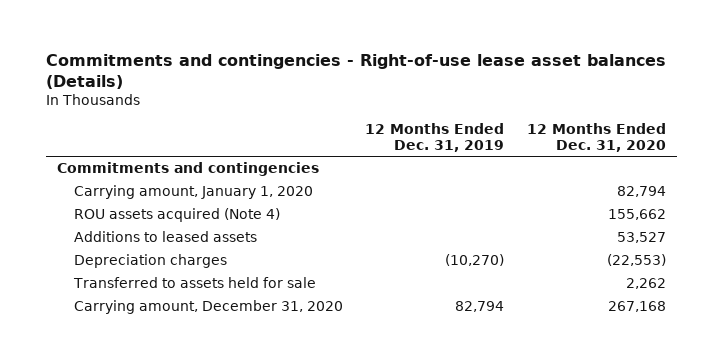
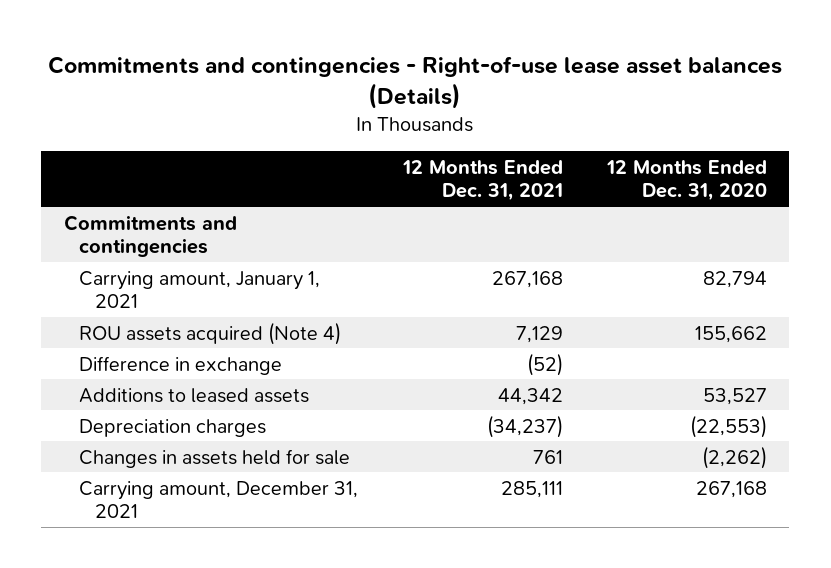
[365,123,505,152] 12 Months Ended Dec. 31, 2019 -> none
none -> [401,159,563,202] 12 Months Ended Dec. 31, 2021
[73,185,313,200] Carrying amount, January 1, 2020 -> [79,270,321,308] Carrying amount, January 1, 2021
none -> [79,355,283,375] Difference in exchange
[72,277,316,289] Transferred to assets held for sale -> [79,448,351,468] Changes in assets held for sale
[625,278,666,290] 2,262 -> [701,445,767,469] (2,262)
[73,300,343,315] Carrying amount, December 31, 2020 -> [79,480,359,518] Carrying amount, December 31, 2021

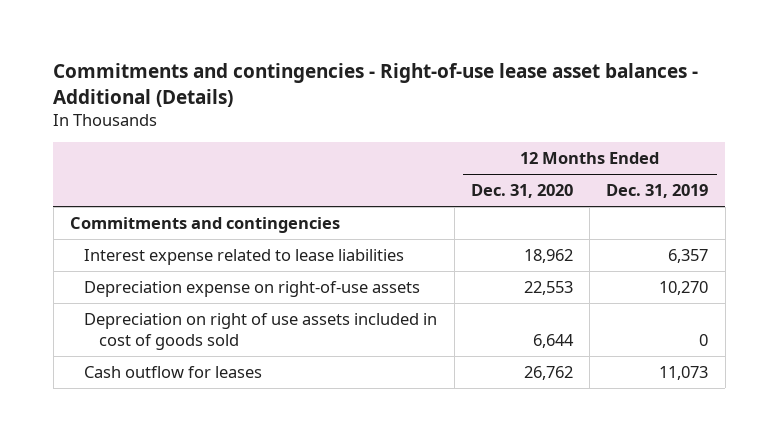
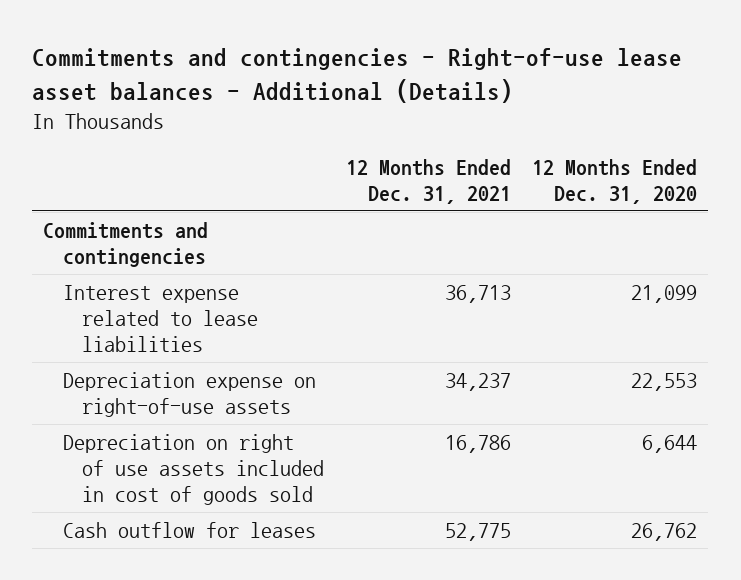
[606,183,709,198] Dec. 31, 2019 -> none
none -> [345,158,511,204] 12 Months Ended Dec. 31, 2021
[523,248,573,263] 18,962 -> [631,284,698,303] 21,099

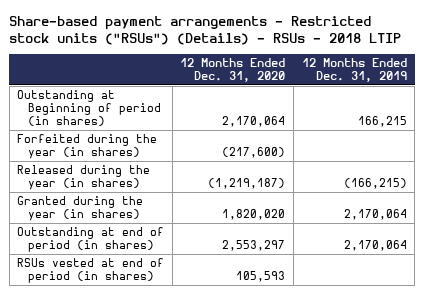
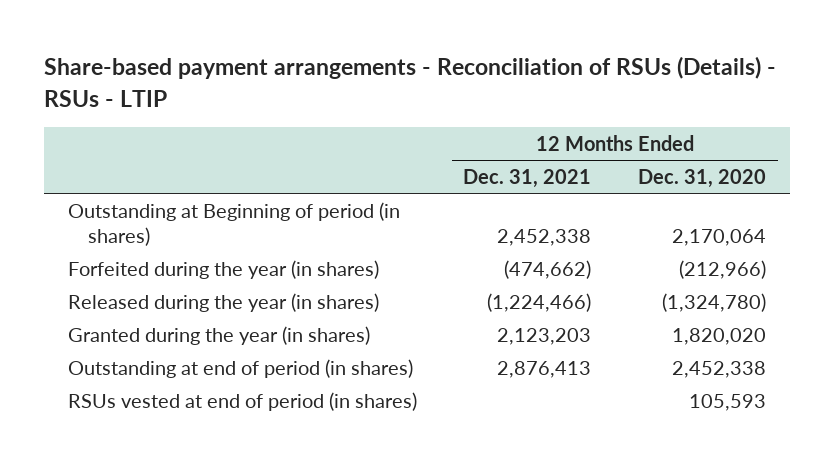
[9,16,402,46] Share-based payment arrangements - Restricted stock units ("RSUs") (Details) - RSUs - 2018 LTIP -> [44,56,777,107] Share-based payment arrangements - Reconciliation of RSUs (Details) - RSUs - LTIP
[301,58,407,83] 12 Months Ended Dec. 31, 2019 -> none
none -> [463,169,592,189] Dec. 31, 2021
[222,146,286,158] (217,600) -> [679,259,767,279] (212,966)
[208,177,286,189] (1,219,187) -> [662,292,767,312] (1,324,780)
[222,239,286,251] 2,553,297 -> [672,360,767,378] 2,452,338

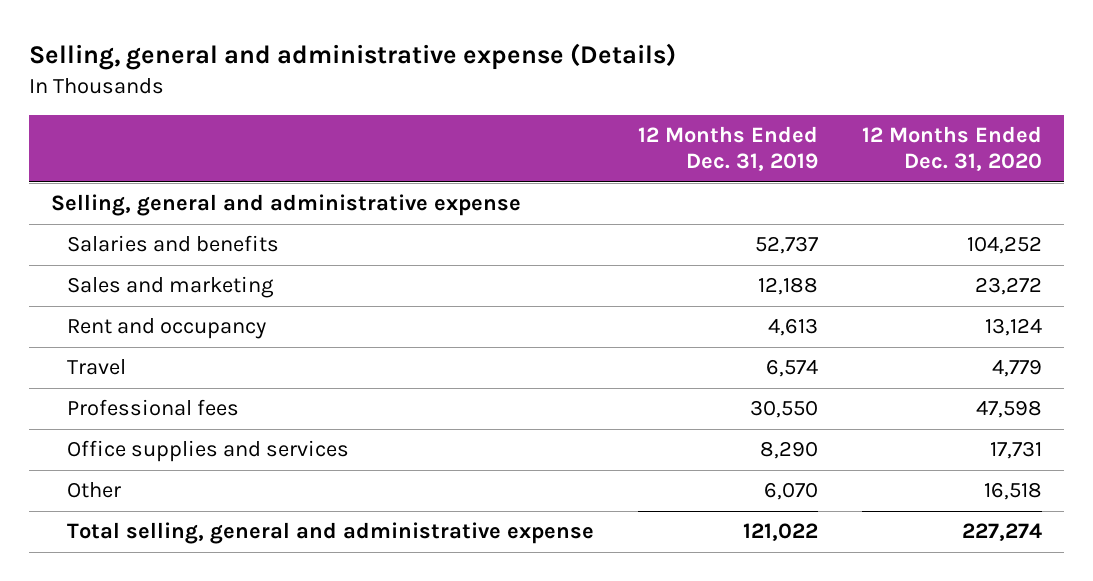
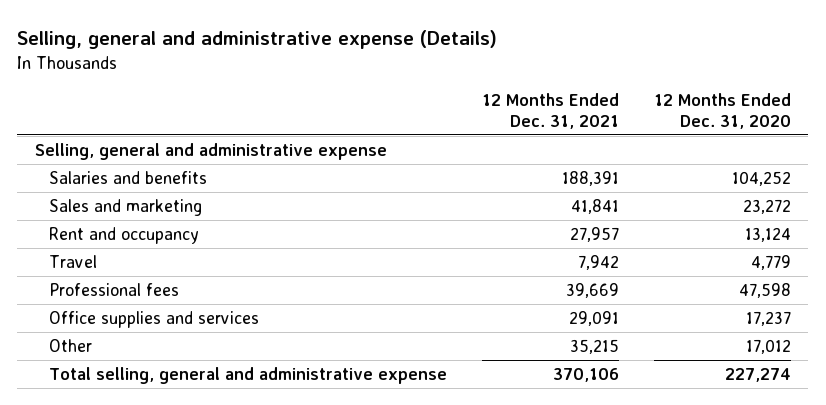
[637,126,818,172] 12 Months Ended Dec. 31, 2019 -> none
none -> [482,92,620,129] 12 Months Ended Dec. 31, 2021
[989,441,1042,460] 17,731 -> [745,310,791,326] 17,237
[983,482,1042,501] 16,518 -> [745,338,791,354] 17,012

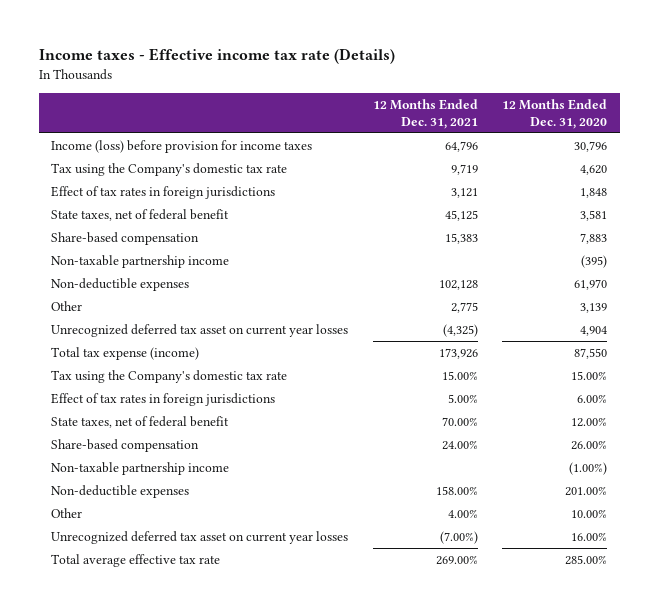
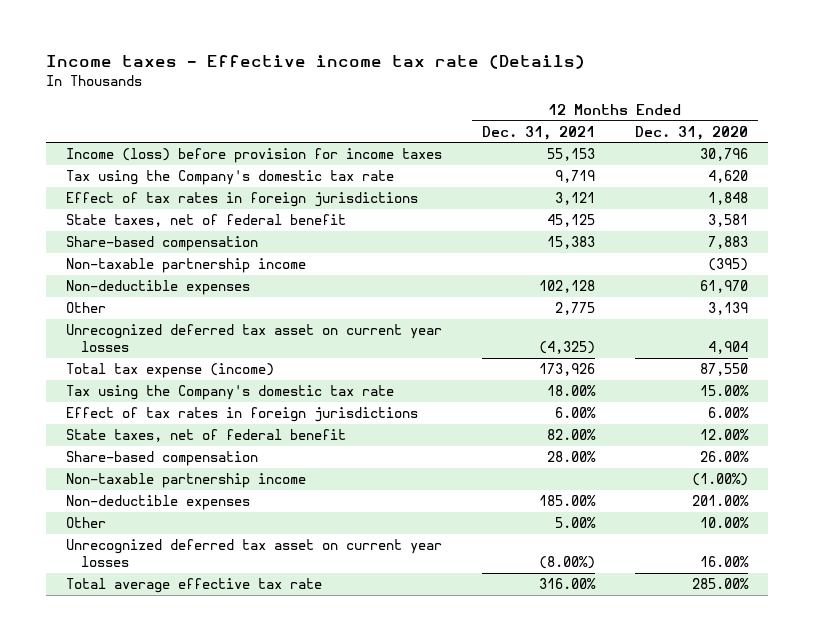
[444,141,478,153] 64,796 -> [547,147,596,161] 55,153
[441,371,478,381] 15.00% -> [547,384,597,396] 18.00%
[447,394,478,404] 5.00% -> [555,406,597,418] 6.00%
[441,417,478,427] 70.00% -> [547,428,597,440] 82.00%
[441,440,478,451] 24.00% -> [547,450,597,462] 28.00%
[435,486,478,496] 158.00% -> [539,494,597,506] 185.00%
[447,509,478,519] 4.00% -> [555,516,597,528] 5.00%
[439,531,478,545] (7.00%) -> [539,555,596,569] (8.00%)
[435,555,478,566] 269.00% -> [539,577,597,589] 316.00%

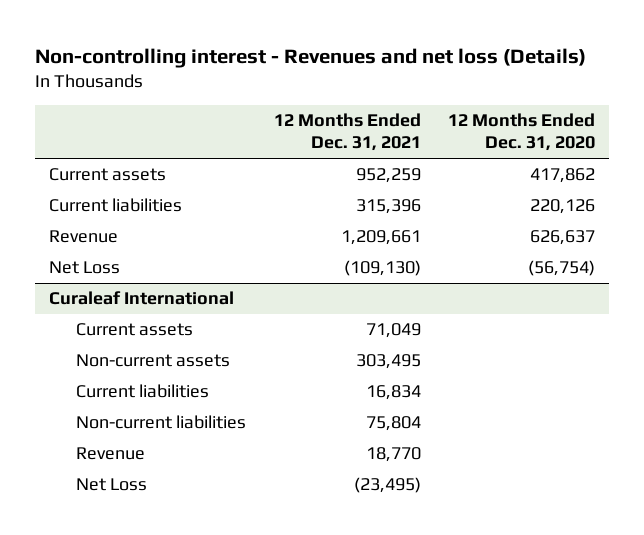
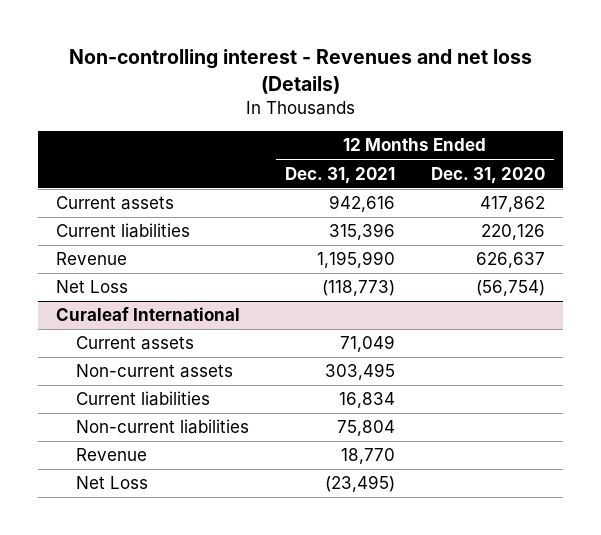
[355,168,421,184] 952,259 -> [328,195,395,213] 942,616
[340,230,421,246] 1,209,661 -> [316,251,395,269] 1,195,990
[343,260,421,277] (109,130) -> [321,280,395,297] (118,773)

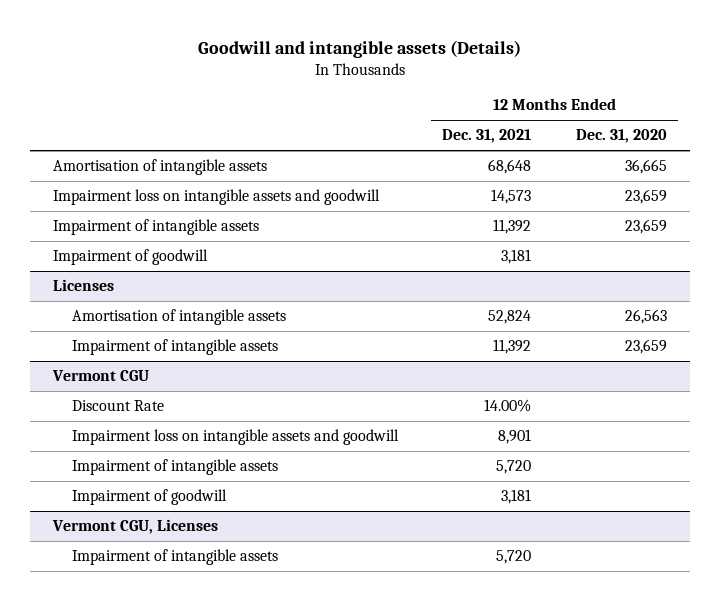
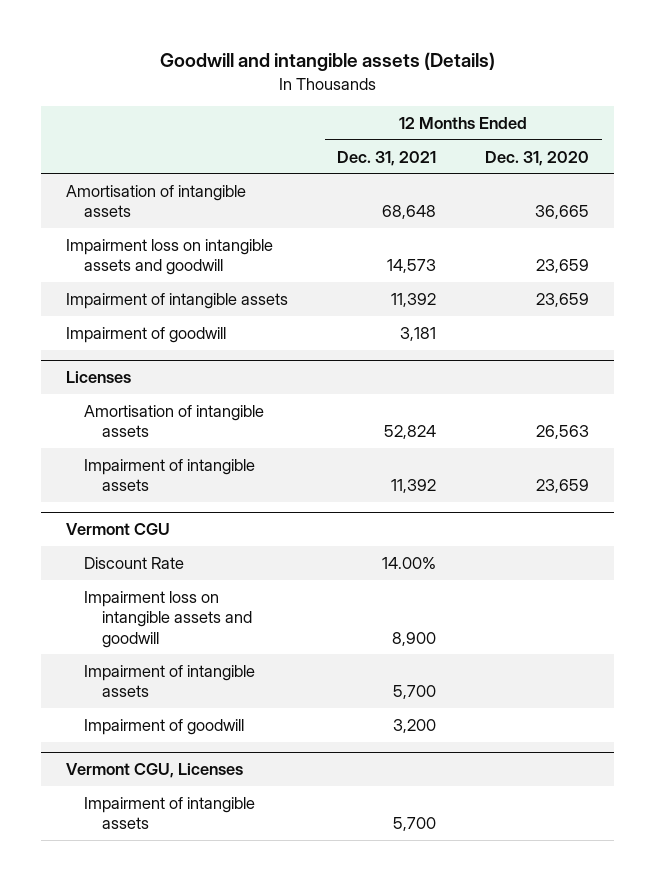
[498,429,532,445] 8,901 -> [392,631,437,646] 8,900
[496,460,532,475] 5,720 -> [393,685,437,700] 5,700
[501,489,532,505] 3,181 -> [393,718,437,733] 3,200
[496,550,532,565] 5,720 -> [393,817,437,832] 5,700

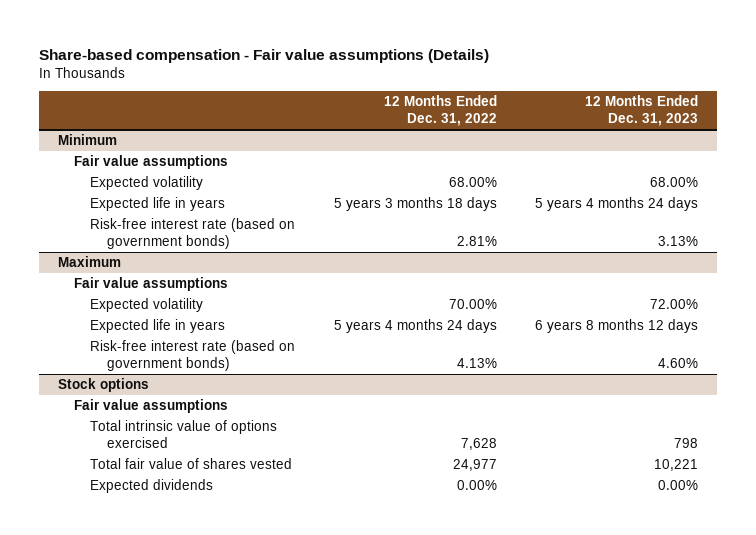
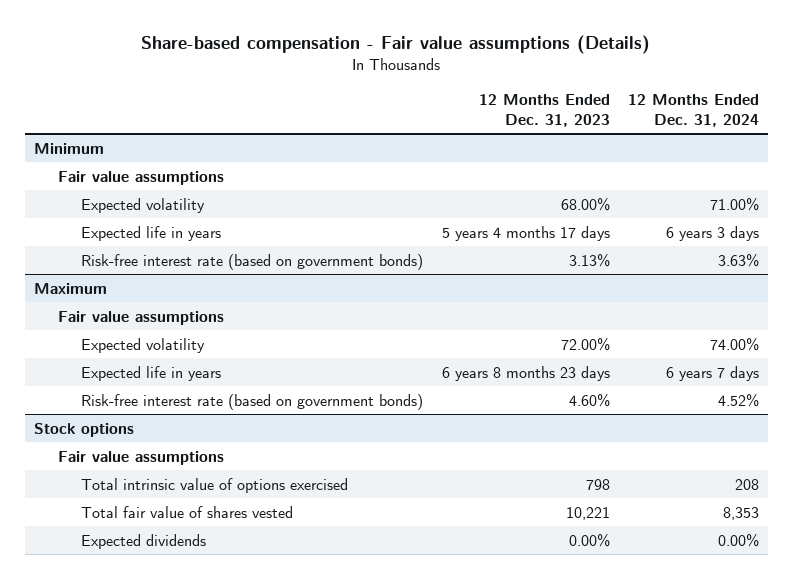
[383,95,497,127] 12 Months Ended Dec. 31, 2022 -> none
none -> [627,94,759,127] 12 Months Ended Dec. 31, 2024
[534,197,698,212] 5 years 4 months 24 days -> [441,225,610,241] 5 years 4 months 17 days
[534,319,698,334] 6 years 8 months 12 days -> [441,365,610,381] 6 years 8 months 23 days

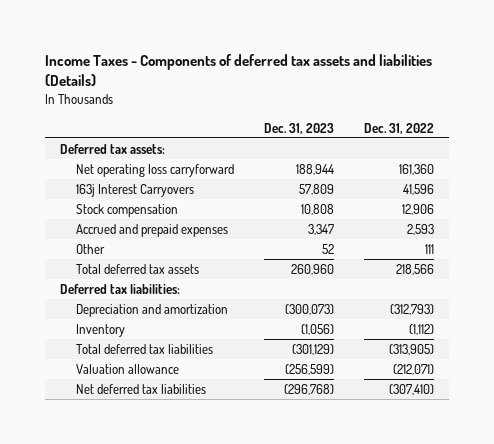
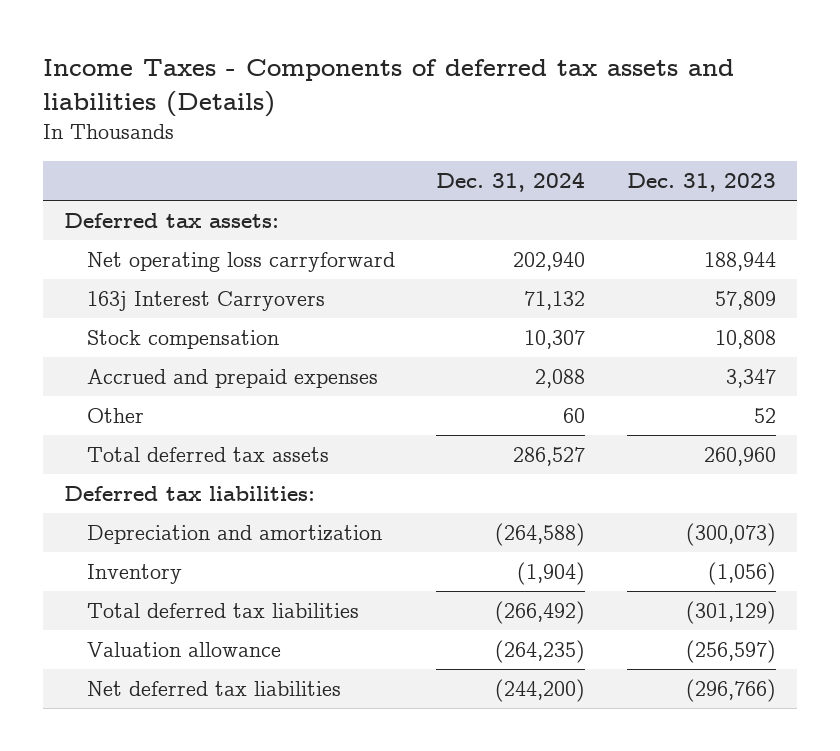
[363,122,434,134] Dec. 31, 2022 -> none
none -> [436,171,586,192] Dec. 31, 2024
[284,364,334,376] (256,599) -> [686,640,777,664] (256,597)
[283,384,334,396] (296,768) -> [686,679,777,703] (296,766)

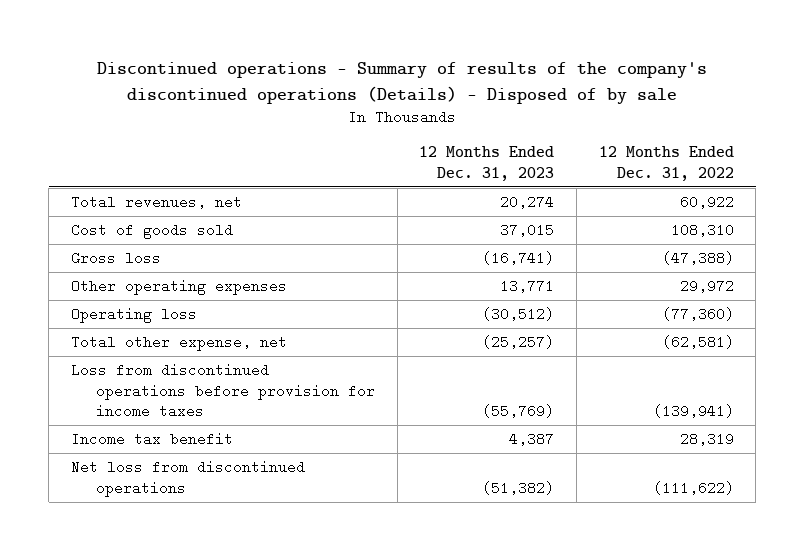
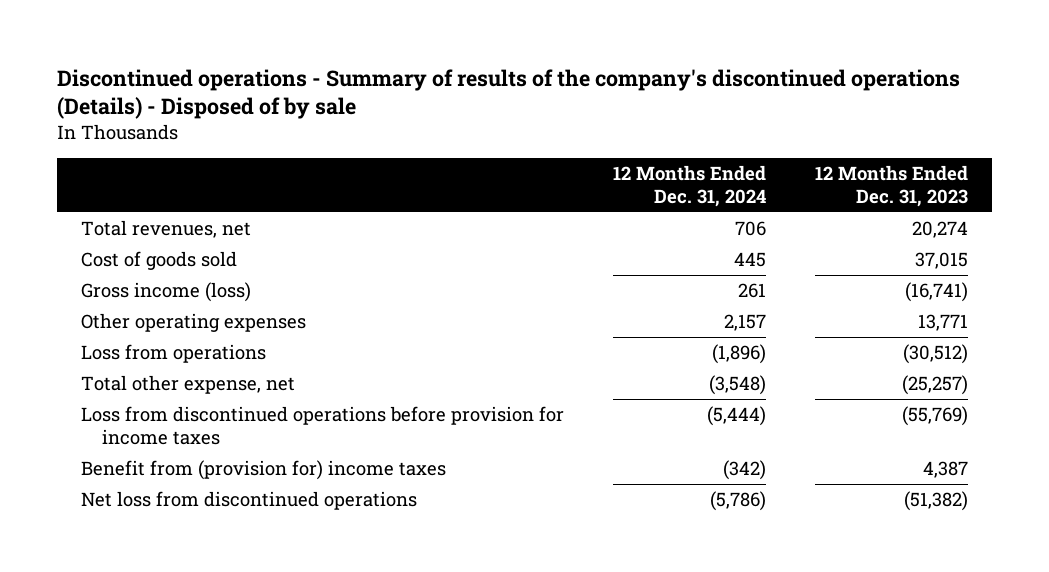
[598,145,734,181] 12 Months Ended Dec. 31, 2022 -> none
none -> [612,164,766,208] 12 Months Ended Dec. 31, 2024
[70,251,161,266] Gross loss -> [81,282,252,303] Gross income (loss)
[70,307,197,324] Operating loss -> [81,344,267,364] Loss from operations
[70,432,233,447] Income tax benefit -> [81,460,447,481] Benefit from (provision for) income taxes

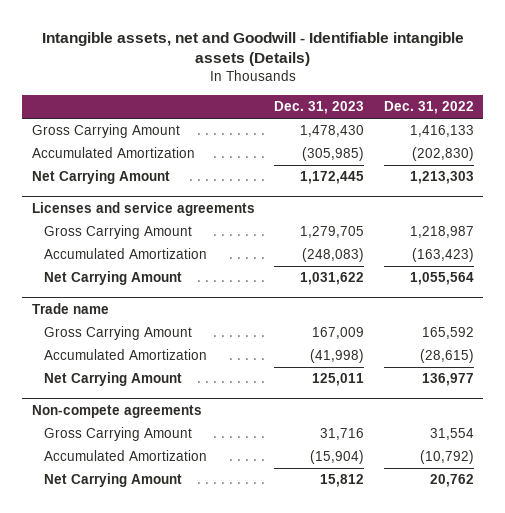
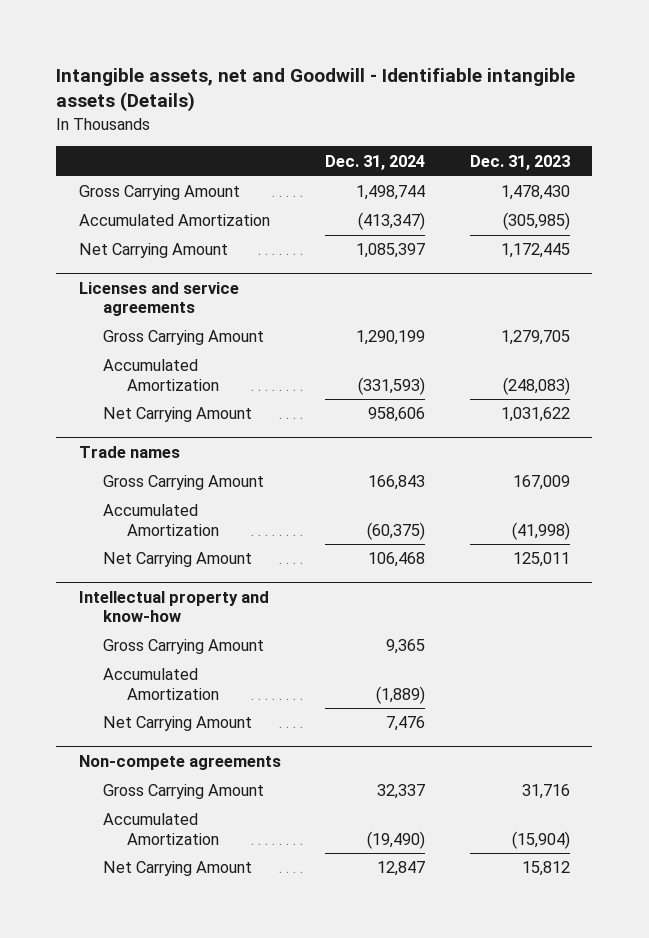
[383,101,474,115] Dec. 31, 2022 -> none
none -> [325,154,426,170] Dec. 31, 2024
[31,302,109,314] Trade name -> [78,446,180,459] Trade names
none -> [78,591,269,623] Intellectual property and know-how
none -> [102,639,264,655] Gross Carrying Amount
none -> [102,668,220,700] Accumulated Amortization
none -> [102,716,252,732] Net Carrying Amount

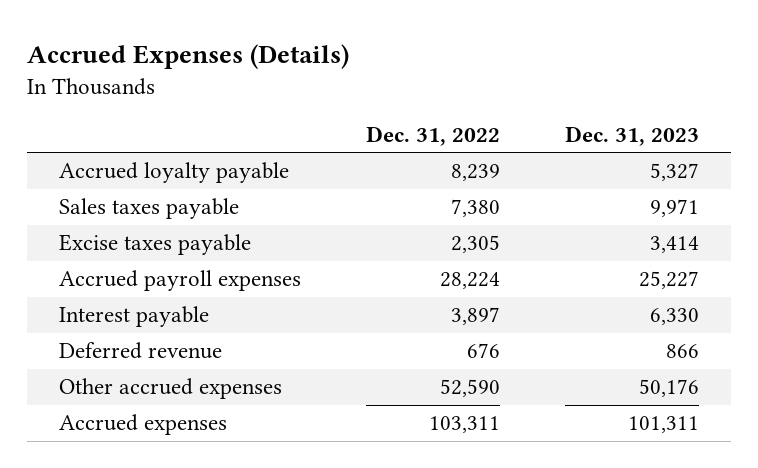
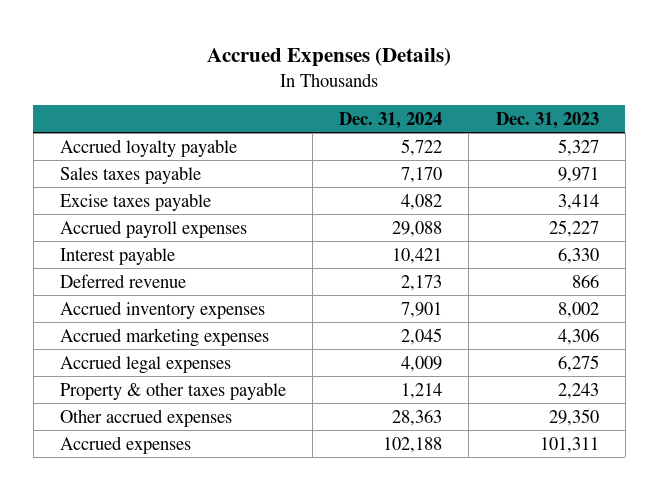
[366,125,501,146] Dec. 31, 2022 -> none
none -> [339,111,443,129] Dec. 31, 2024
none -> [60,300,266,319] Accrued inventory expenses
none -> [60,327,270,347] Accrued marketing expenses
none -> [60,354,232,374] Accrued legal expenses
none -> [60,381,287,400] Property & other taxes payable
[638,379,699,398] 50,176 -> [548,408,599,426] 29,350

